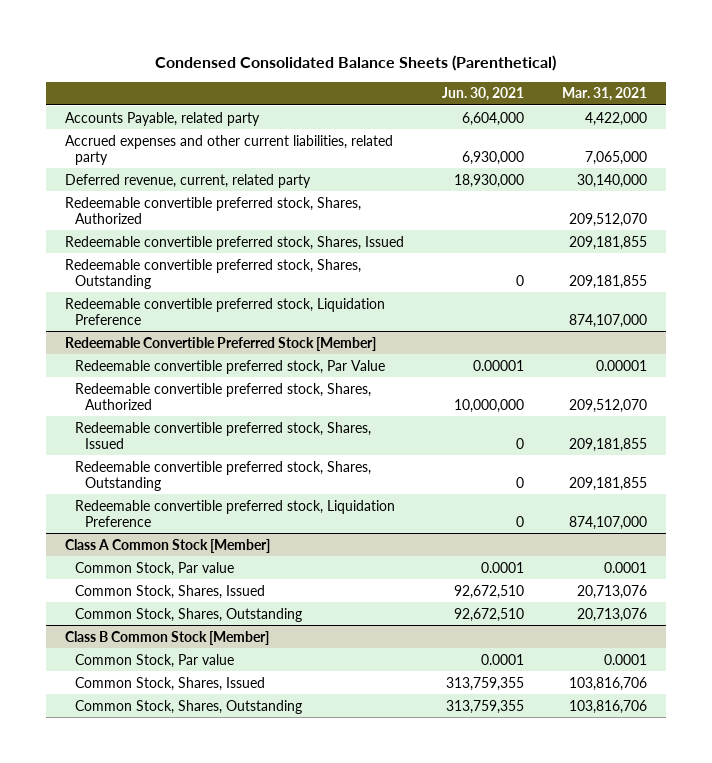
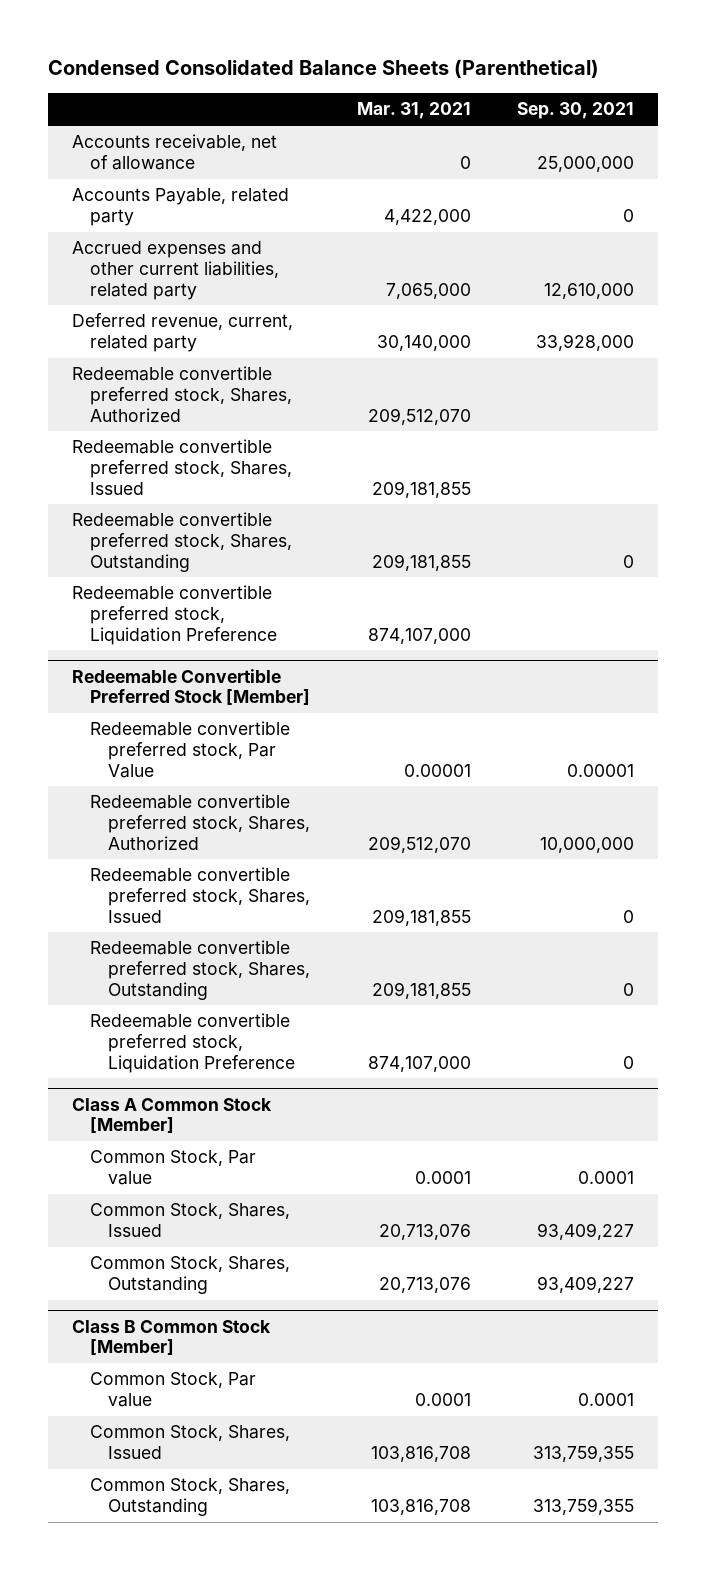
[442,87,525,102] Jun. 30, 2021 -> none
none -> [517,102,635,120] Sep. 30, 2021
none -> [71,134,277,171] Accounts receivable, net of allowance
[569,676,648,691] 103,816,706 -> [370,1446,471,1463] 103,816,708
[569,699,648,714] 103,816,706 -> [370,1499,471,1516] 103,816,708

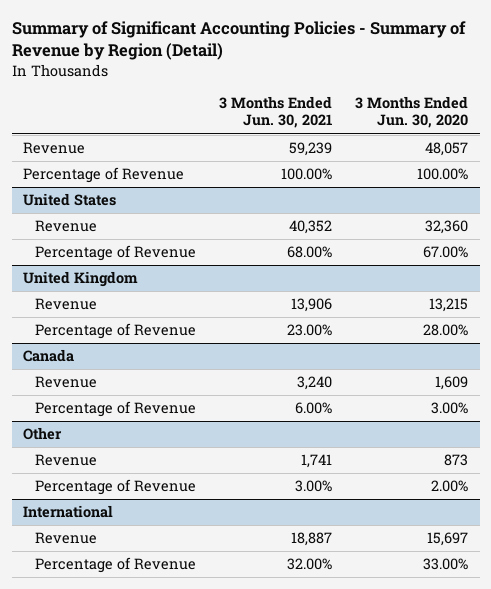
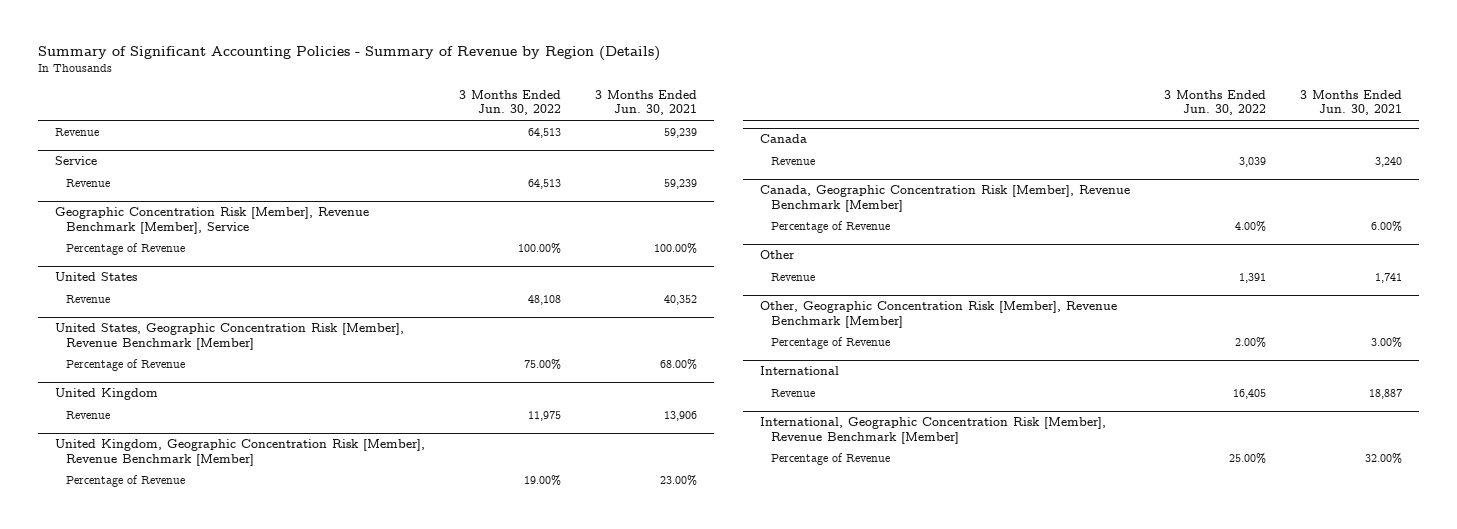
[11,21,466,61] Summary of Significant Accounting Policies - Summary of Revenue by Region (Detail) -> [37,46,660,62] Summary of Significant Accounting Policies - Summary of Revenue by Region (Details)
[355,96,469,129] 3 Months Ended Jun. 30, 2020 -> none
none -> [458,89,561,116] 3 Months Ended Jun. 30, 2022
none -> [54,156,97,166] Service
none -> [65,178,110,187] Revenue
none -> [54,207,369,234] Geographic Concentration Risk [Member], Revenue Benchmark [Member], Service
none -> [54,323,404,350] United States, Geographic Concentration Risk [Member], Revenue Benchmark [Member]
none -> [54,439,425,466] United Kingdom, Geographic Concentration Risk [Member], Revenue Benchmark [Member]
none -> [760,185,1131,212] Canada, Geographic Concentration Risk [Member], Revenue Benchmark [Member]
none -> [760,301,1118,328] Other, Geographic Concentration Risk [Member], Revenue Benchmark [Member]
none -> [760,417,1107,444] International, Geographic Concentration Risk [Member], Revenue Benchmark [Member]

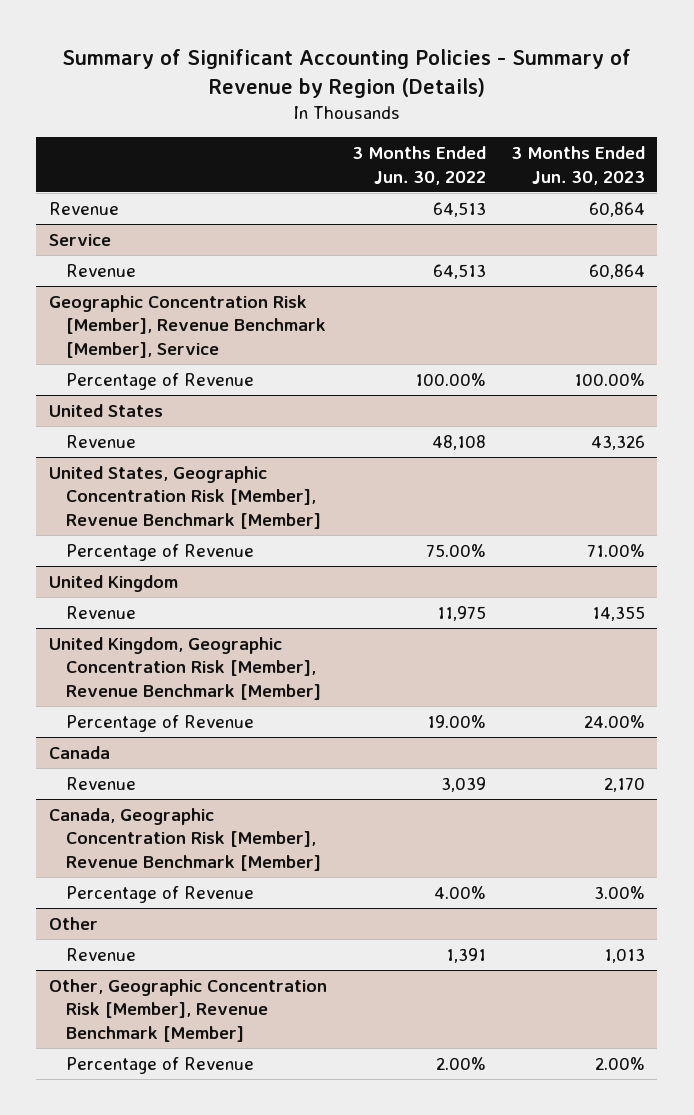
[594,89,697,116] 3 Months Ended Jun. 30, 2021 -> none
none -> [510,146,645,185] 3 Months Ended Jun. 30, 2023
[760,366,840,376] International -> none
[771,388,816,397] Revenue -> none
[760,417,1107,444] International, Geographic Concentration Risk [Member], Revenue Benchmark [Member] -> none
[771,452,891,465] Percentage of Revenue -> none

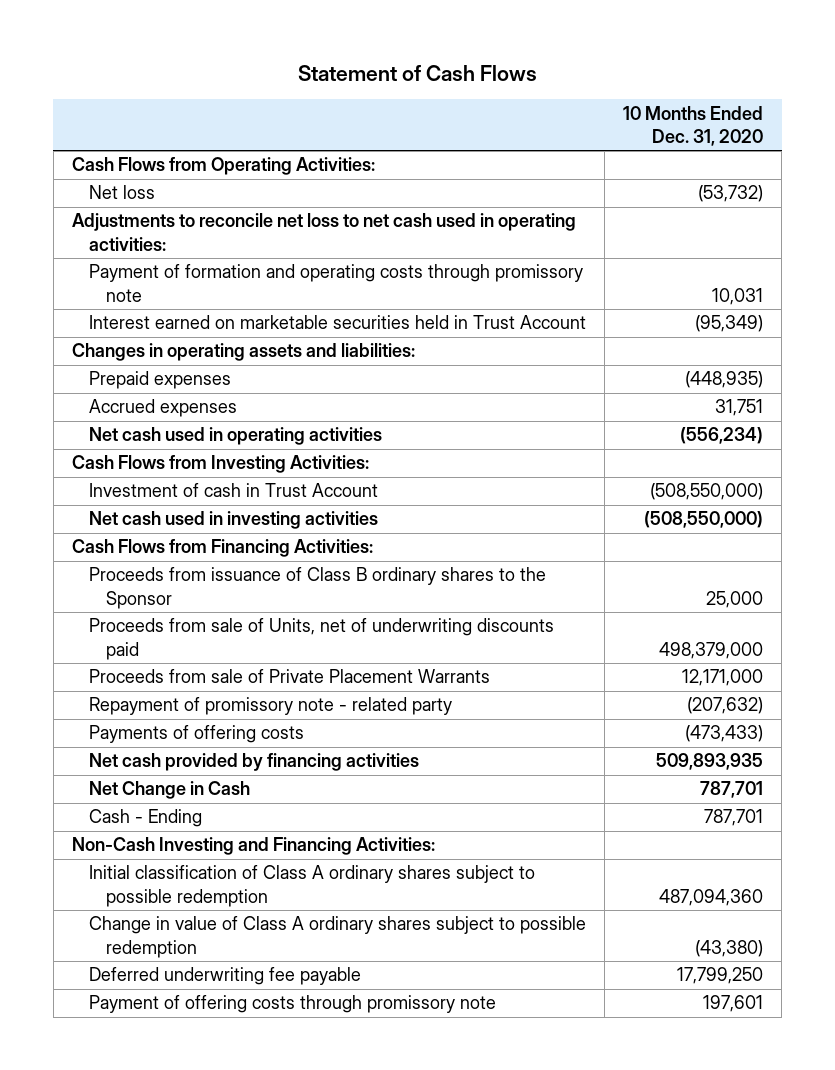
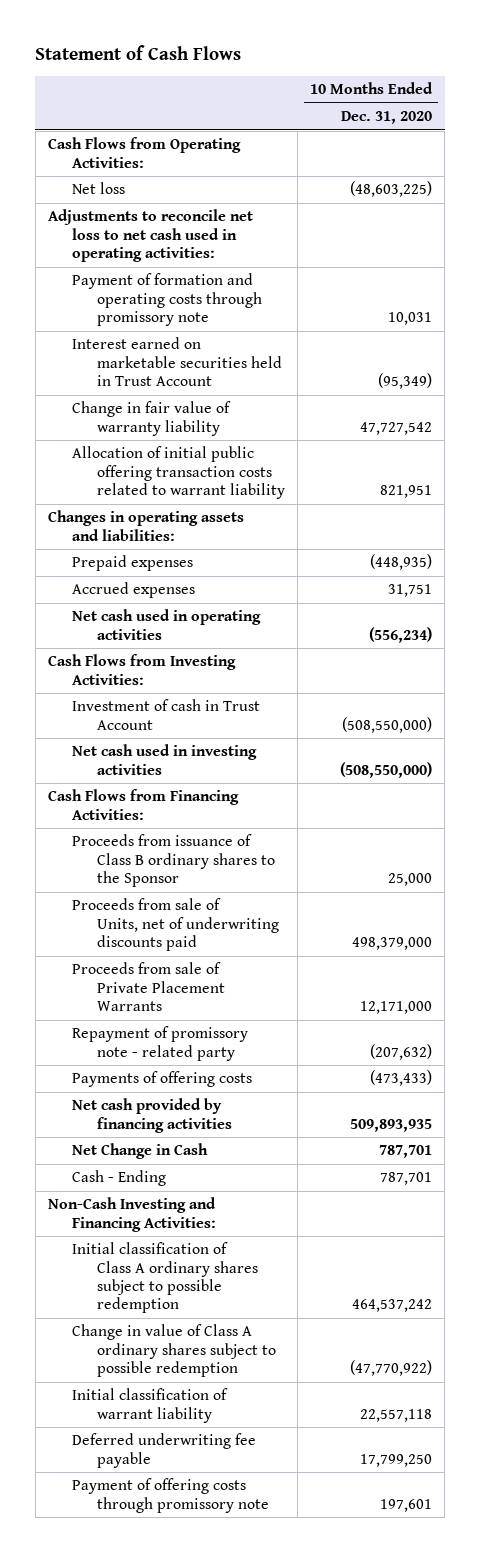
[698,185,764,203] (53,732) -> [350,181,433,198] (48,603,225)
none -> [72,401,232,436] Change in fair value of warranty liability
none -> [72,446,285,500] Allocation of initial public offering transaction costs related to warrant liability
[659,888,764,906] 487,094,360 -> [352,1299,433,1313] 464,537,242
[695,939,764,957] (43,380) -> [350,1360,433,1377] (47,770,922)
none -> [72,1388,229,1423] Initial classification of warrant liability

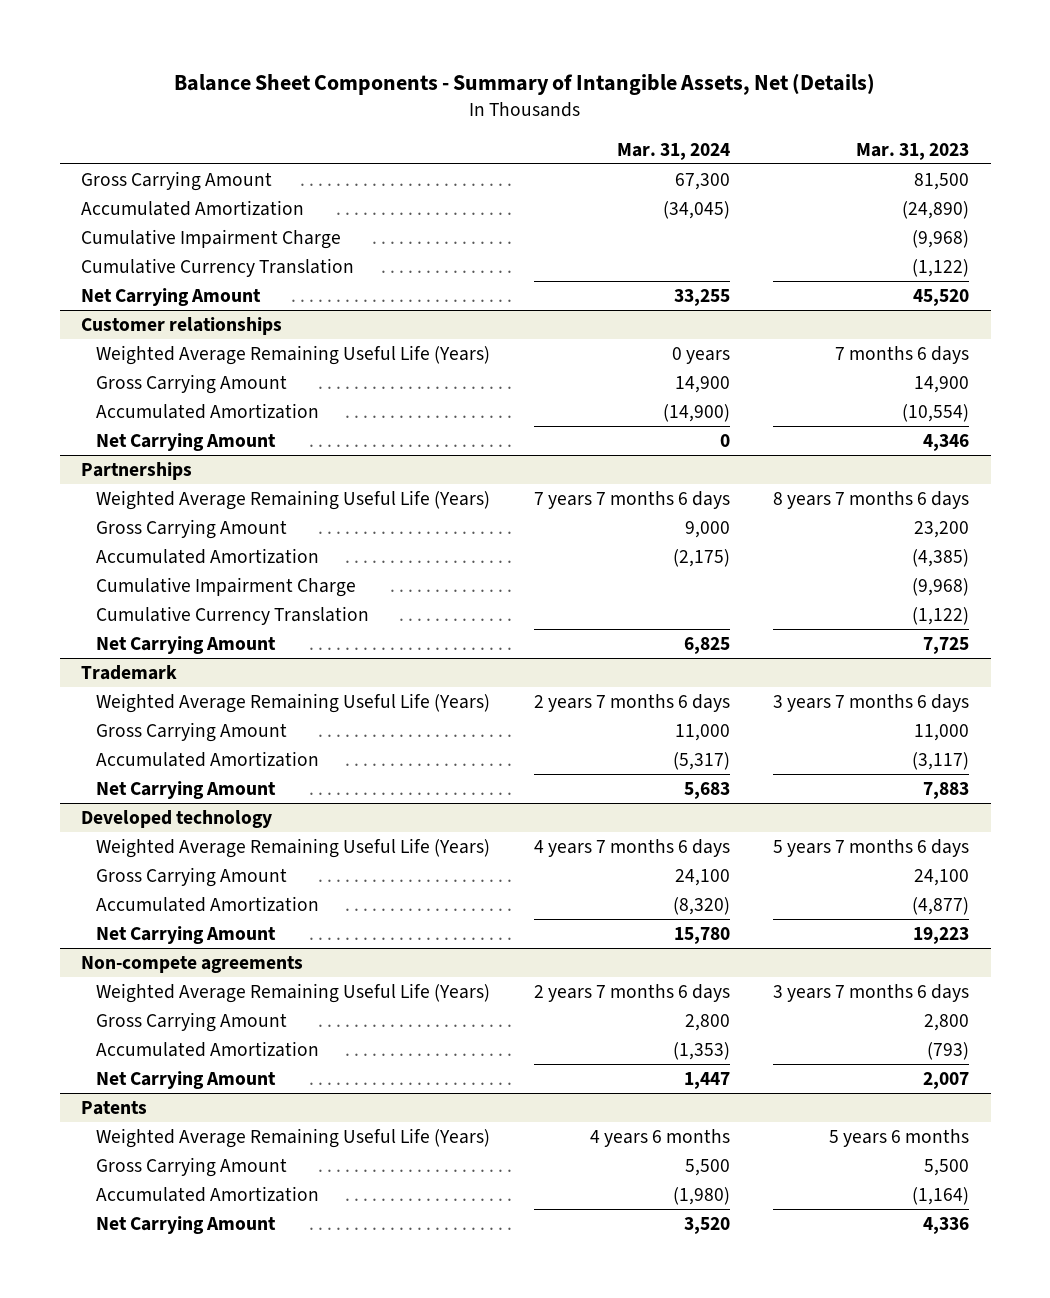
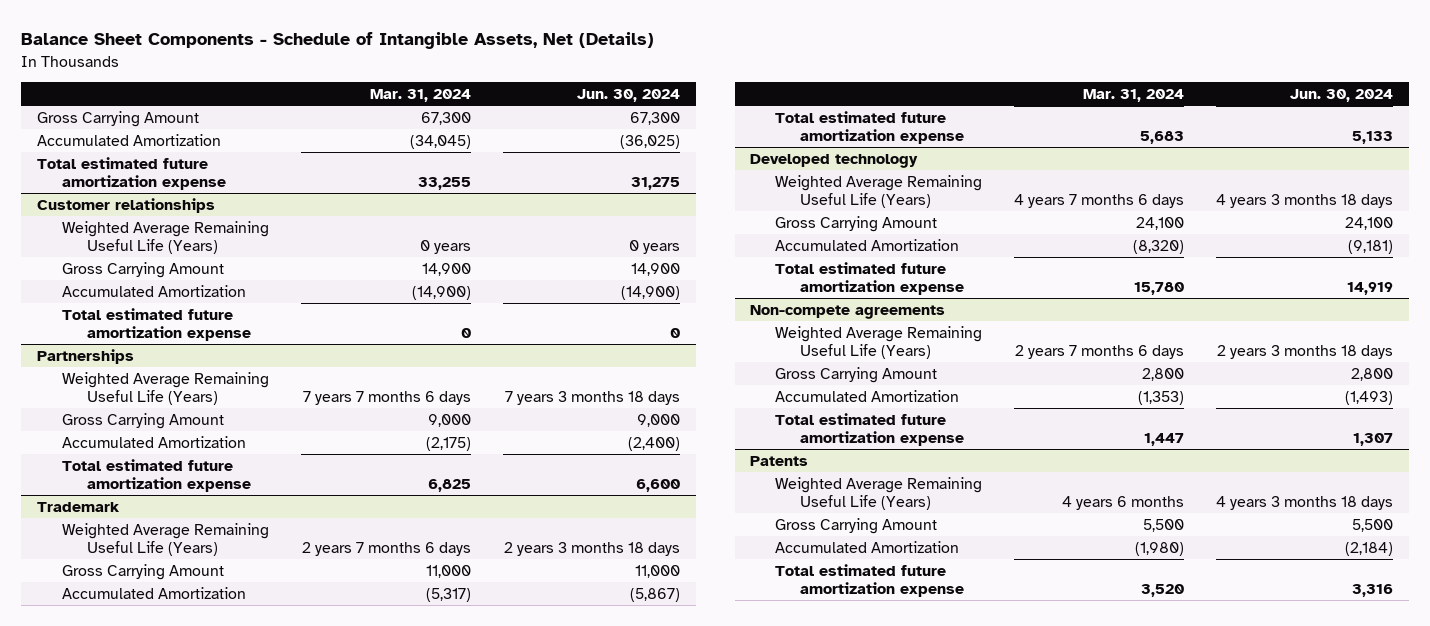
[174,72,876,95] Balance Sheet Components - Summary of Intangible Assets, Net (Details) -> [21,32,655,50] Balance Sheet Components - Schedule of Intangible Assets, Net (Details)
[855,142,969,160] Mar. 31, 2023 -> none
none -> [576,89,680,103] Jun. 30, 2024
[81,228,342,249] Cumulative Impairment Charge -> none
[81,257,355,277] Cumulative Currency Translation -> none
[81,287,262,306] Net Carrying Amount -> [37,156,227,190] Total estimated future amortization expense
[96,432,277,451] Net Carrying Amount -> [62,307,252,341] Total estimated future amortization expense
[96,576,357,597] Cumulative Impairment Charge -> none
[96,605,370,625] Cumulative Currency Translation -> none
[96,635,277,654] Net Carrying Amount -> [62,458,252,492] Total estimated future amortization expense
[96,780,277,799] Net Carrying Amount -> [775,110,965,144] Total estimated future amortization expense
[96,925,277,944] Net Carrying Amount -> [775,261,965,295] Total estimated future amortization expense
[96,1070,277,1089] Net Carrying Amount -> [775,412,965,446] Total estimated future amortization expense
[96,1215,277,1234] Net Carrying Amount -> [775,563,965,597] Total estimated future amortization expense

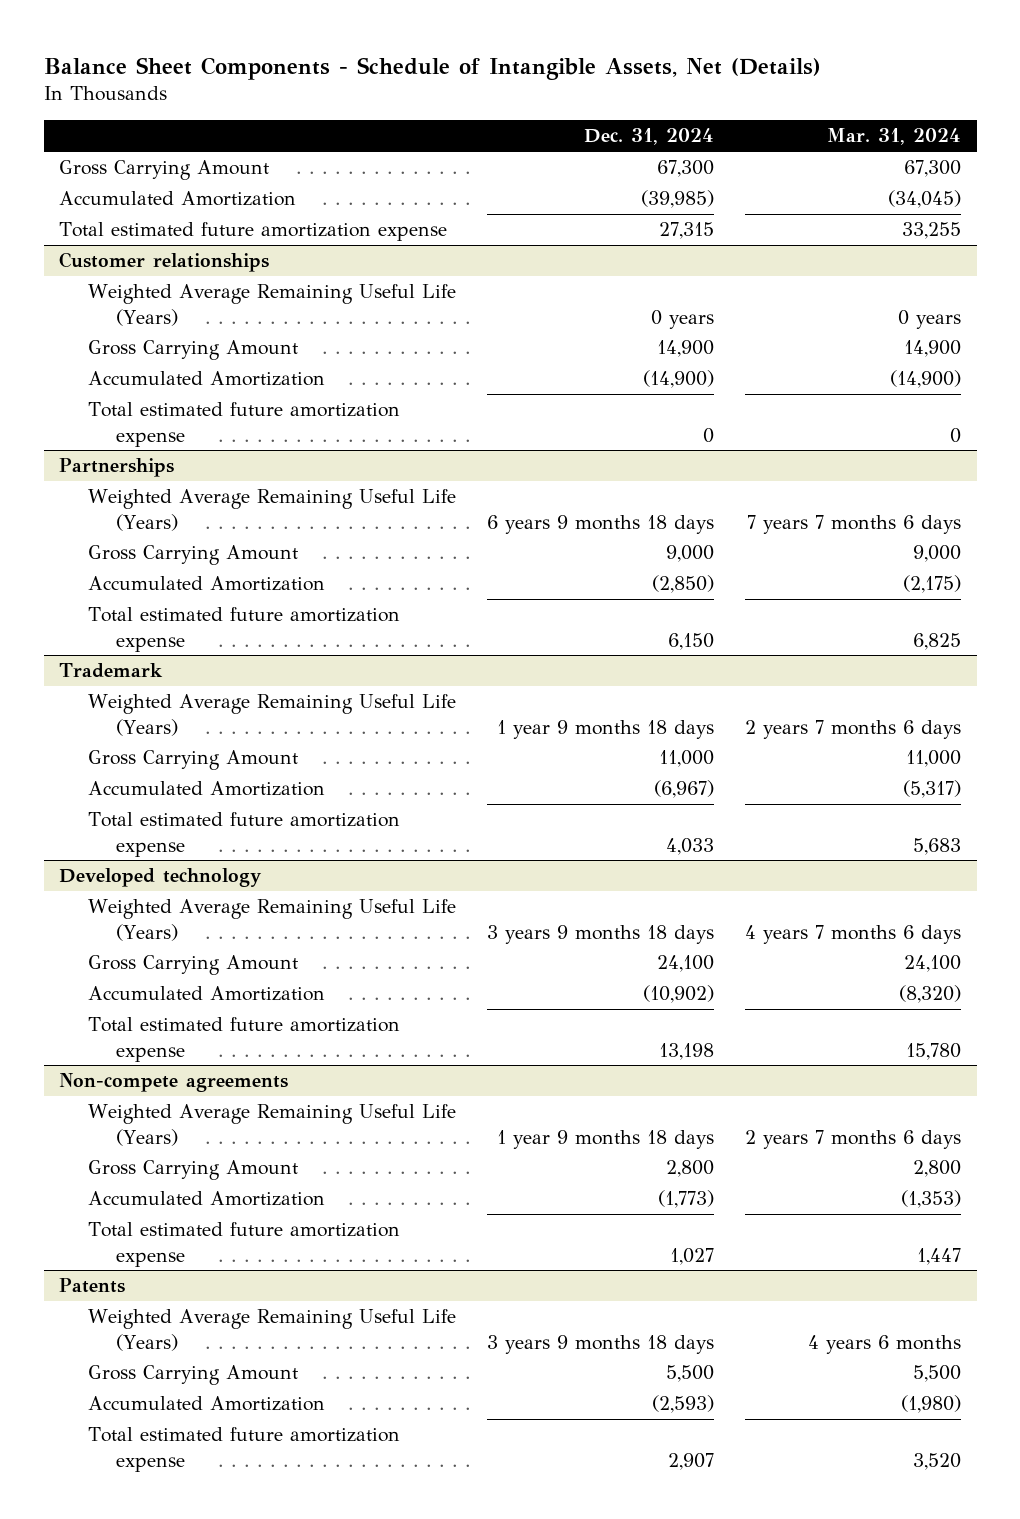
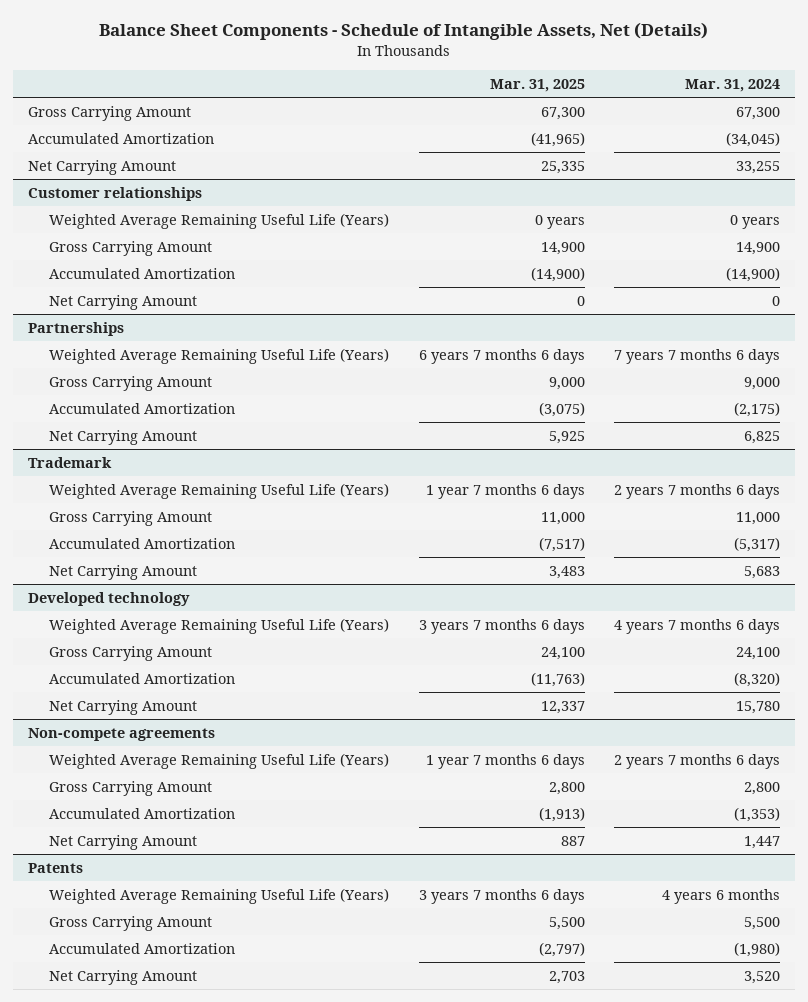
[583,128,714,146] Dec. 31, 2024 -> none
none -> [489,78,585,92] Mar. 31, 2025
[59,222,448,242] Total estimated future amortization expense -> [28,159,177,175] Net Carrying Amount
[87,402,400,447] Total estimated future amortization expense -> [49,294,198,310] Net Carrying Amount
[87,607,400,652] Total estimated future amortization expense -> [49,429,198,445] Net Carrying Amount
[87,812,400,857] Total estimated future amortization expense -> [49,564,198,580] Net Carrying Amount
[87,1017,400,1062] Total estimated future amortization expense -> [49,699,198,715] Net Carrying Amount
[87,1222,400,1267] Total estimated future amortization expense -> [49,834,198,850] Net Carrying Amount
[87,1427,400,1472] Total estimated future amortization expense -> [49,969,198,985] Net Carrying Amount

